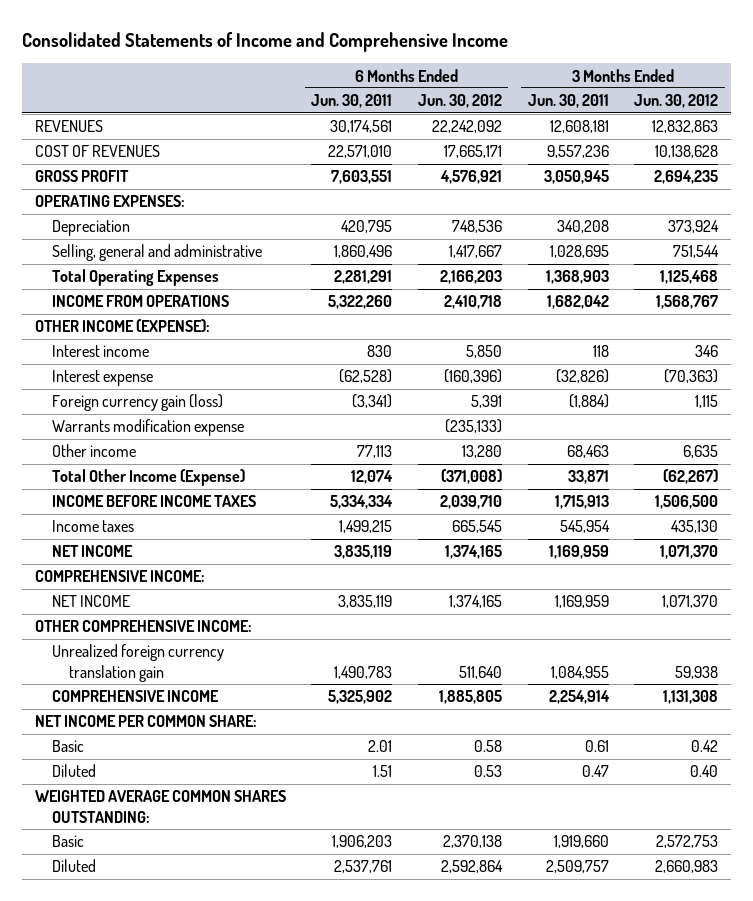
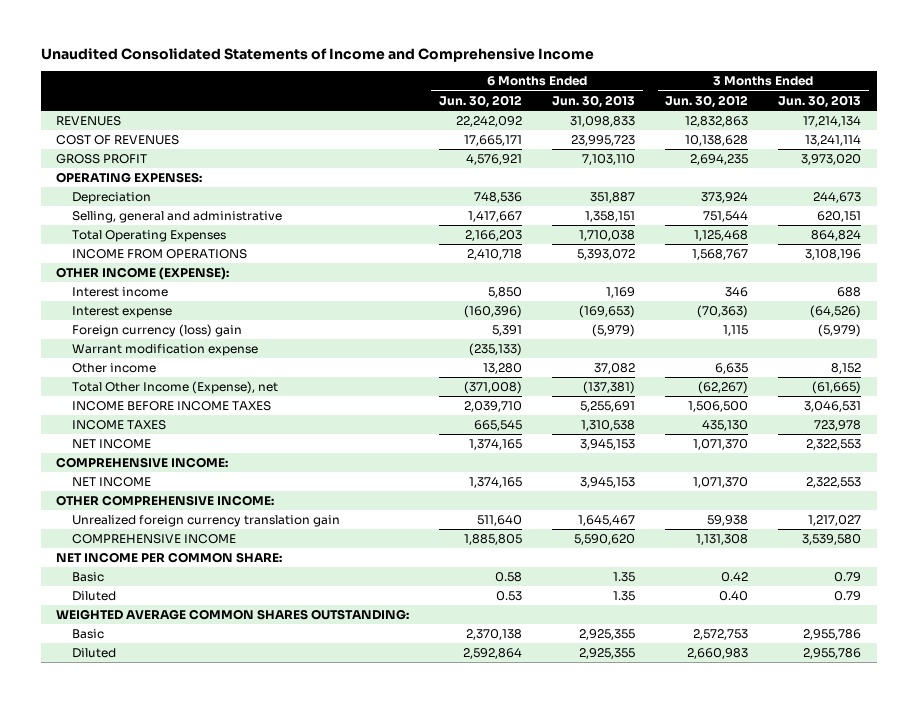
[21,32,508,53] Consolidated Statements of Income and Comprehensive Income -> [40,48,594,63] Unaudited Consolidated Statements of Income and Comprehensive Income
[311,94,393,109] Jun. 30, 2011 -> none
[527,94,609,109] Jun. 30, 2011 -> none
none -> [552,94,636,108] Jun. 30, 2013
none -> [778,94,862,108] Jun. 30, 2013
[51,394,223,412] Foreign currency gain (loss) -> [71,324,242,338] Foreign currency (loss) gain
[51,419,244,437] Warrants modification expense -> [71,344,258,357] Warrant modification expense
[51,469,245,487] Total Other Income (Expense) -> [71,381,278,395] Total Other Income (Expense), net
[51,520,134,533] Income taxes -> [71,420,166,431] INCOME TAXES

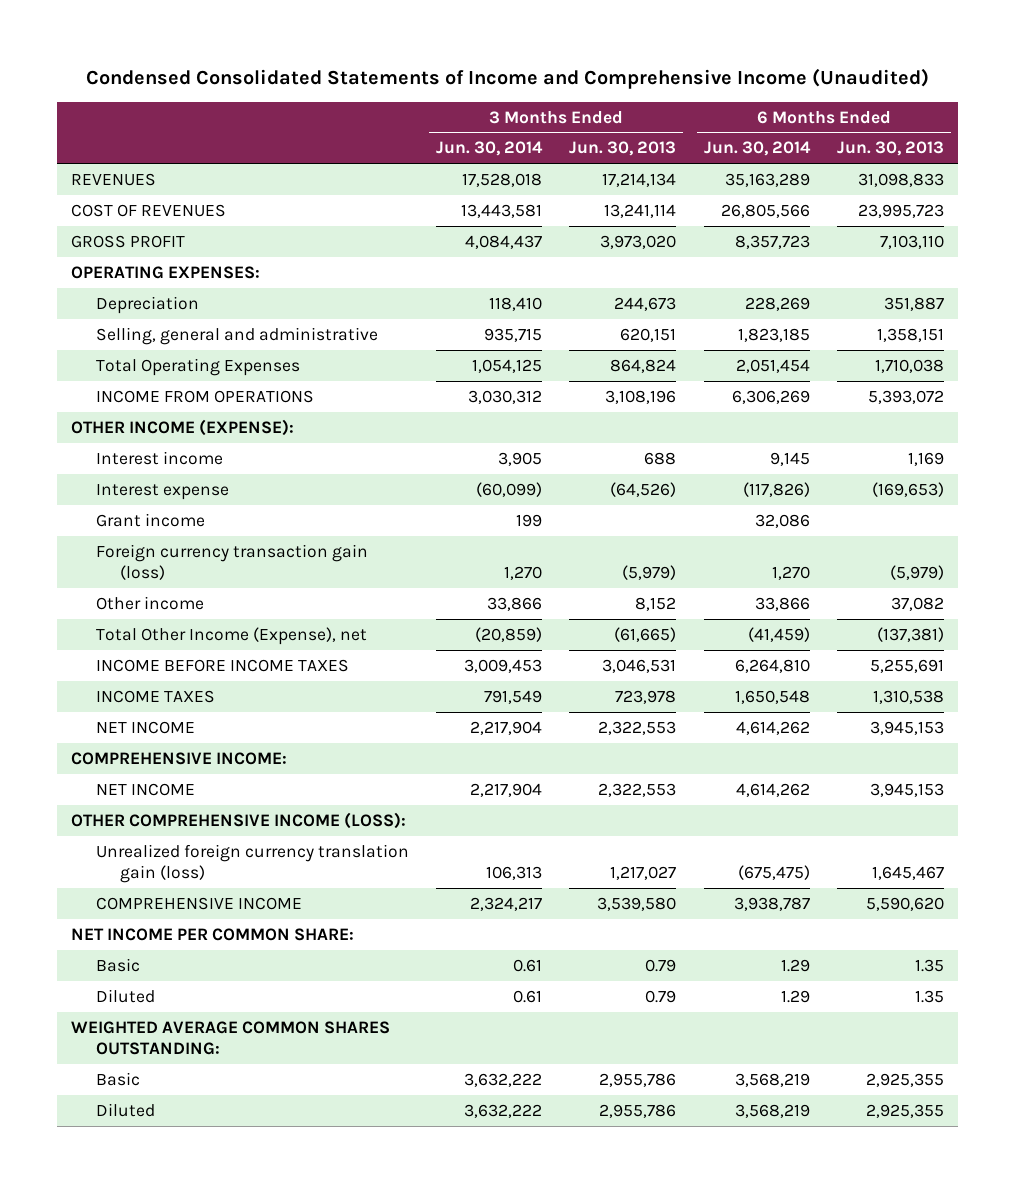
[40,48,594,63] Unaudited Consolidated Statements of Income and Comprehensive Income -> [85,68,929,90] Condensed Consolidated Statements of Income and Comprehensive Income (Unaudited)
[438,94,522,108] Jun. 30, 2012 -> none
[665,94,749,108] Jun. 30, 2012 -> none
none -> [435,141,543,157] Jun. 30, 2014
none -> [703,141,811,157] Jun. 30, 2014
[71,344,258,357] Warrant modification expense -> none
none -> [95,512,205,527] Grant income
[71,324,242,338] Foreign currency (loss) gain -> [95,543,368,581] Foreign currency transaction gain (loss)
[55,495,274,507] OTHER COMPREHENSIVE INCOME: -> [71,811,407,829] OTHER COMPREHENSIVE INCOME (LOSS):
[71,515,340,528] Unrealized foreign currency translation gain -> [95,843,409,884] Unrealized foreign currency translation gain (loss)

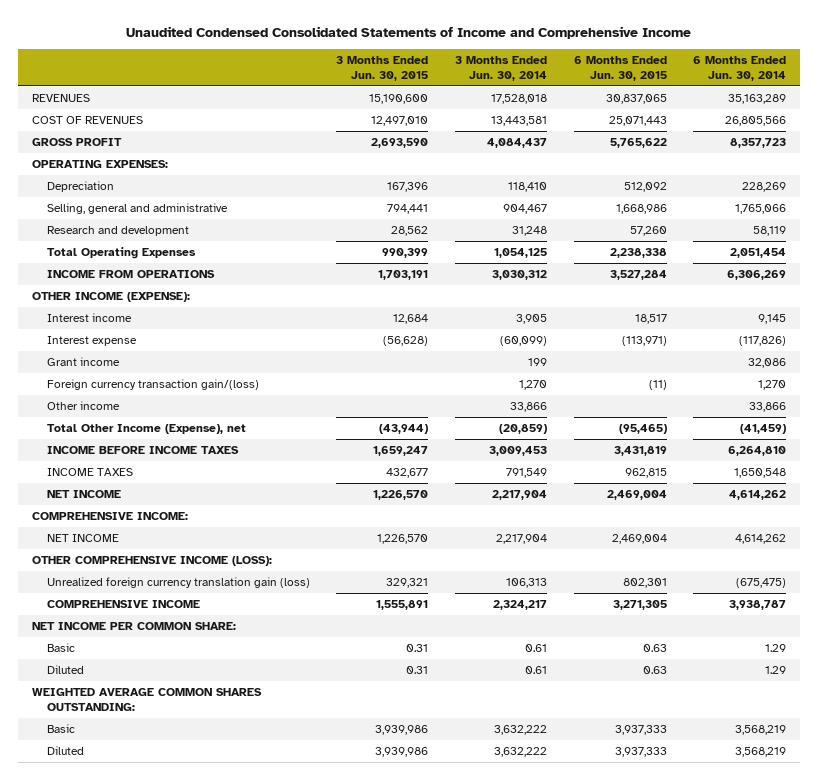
[85,68,929,90] Condensed Consolidated Statements of Income and Comprehensive Income (Unaudited) -> [126,25,692,39] Unaudited Condensed Consolidated Statements of Income and Comprehensive Income
[569,141,677,157] Jun. 30, 2013 -> none
[837,141,945,157] Jun. 30, 2013 -> none
none -> [336,55,429,81] 3 Months Ended Jun. 30, 2015
none -> [573,55,667,81] 6 Months Ended Jun. 30, 2015
[483,327,542,342] 935,715 -> [503,204,548,215] 904,467
[737,327,810,342] 1,823,185 -> [735,204,787,215] 1,765,066
none -> [46,226,189,237] Research and development
[95,543,368,581] Foreign currency transaction gain (loss) -> [46,379,259,391] Foreign currency transaction gain/(loss)

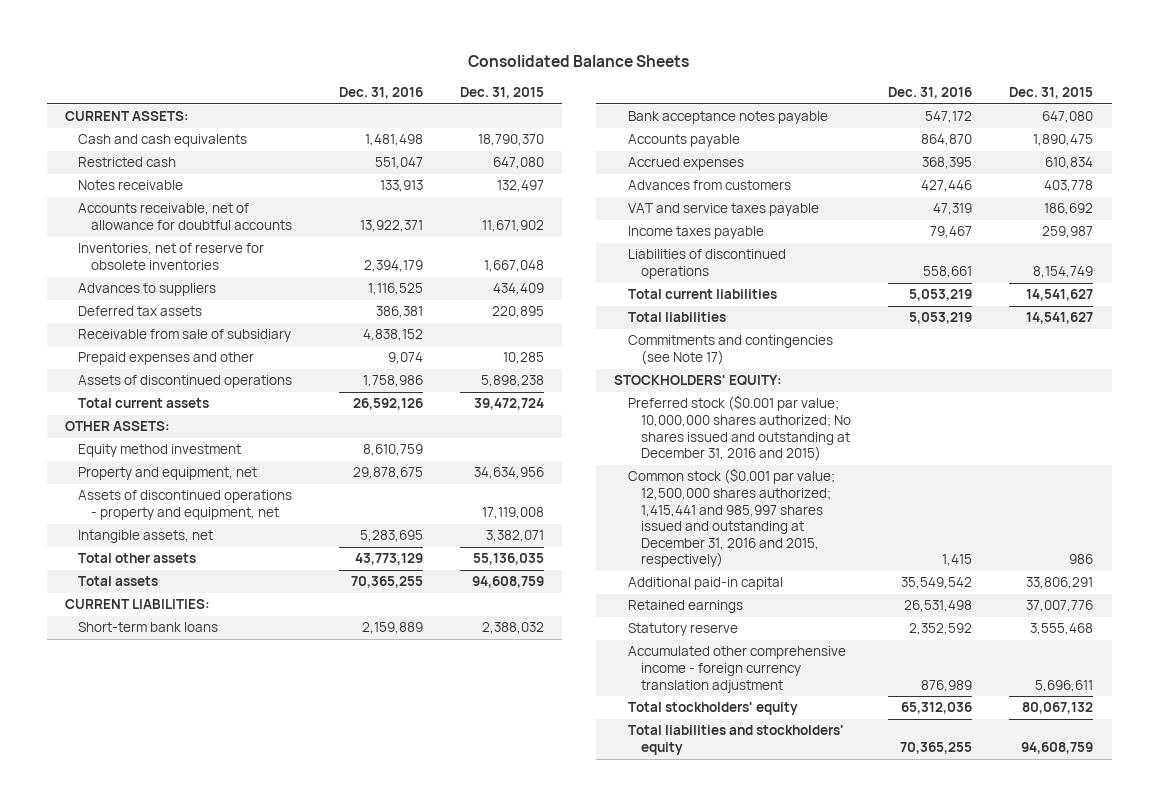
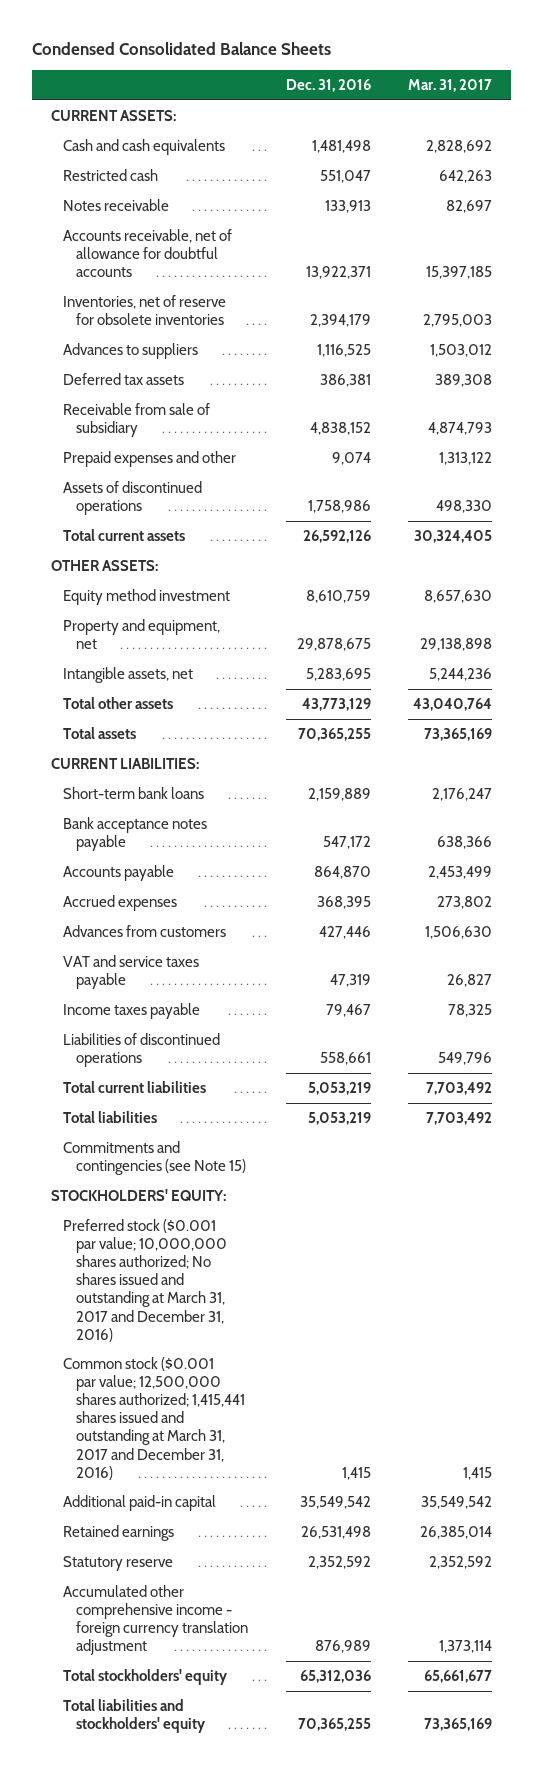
[468,55,690,68] Consolidated Balance Sheets -> [32,42,332,56] Condensed Consolidated Balance Sheets
[459,87,544,100] Dec. 31, 2015 -> none
none -> [408,79,493,93] Mar. 31, 2017
[78,490,293,521] Assets of discontinued operations - property and equipment, net -> none
[627,335,833,366] Commitments and contingencies (see Note 17) -> [63,1141,247,1176] Commitments and contingencies (see Note 15)
[627,395,851,462] Preferred stock ($0.001 par value; 10,000,000 shares authorized; No shares issued and outstanding at December 31, 2016 and 2015) -> [63,1219,228,1342] Preferred stock ($0.001 par value; 10,000,000 shares authorized; No shares issued and outstanding at March 31, 2017 and December 31, 2016)
[627,468,835,568] Common stock ($0.001 par value; 12,500,000 shares authorized; 1,415,441 and 985,997 shares issued and outstanding at December 31, 2016 and 2015, respectively) -> [63,1357,246,1480] Common stock ($0.001 par value; 12,500,000 shares authorized; 1,415,441 shares issued and outstanding at March 31, 2017 and December 31, 2016)

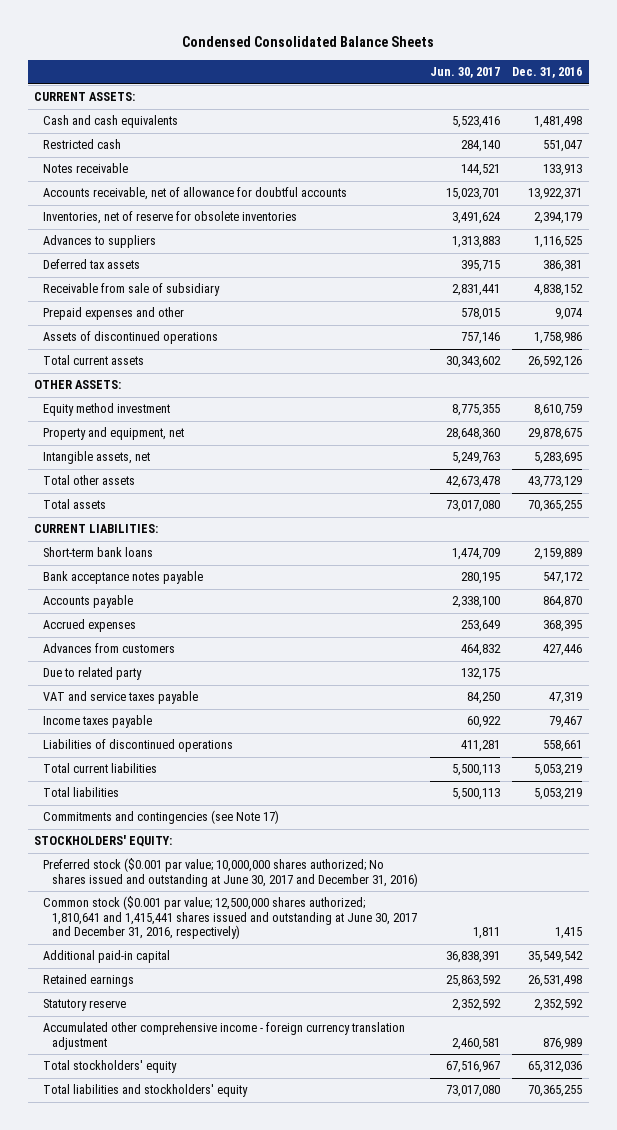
[408,79,493,93] Mar. 31, 2017 -> none
none -> [430,66,501,78] Jun. 30, 2017
none -> [43,667,143,681] Due to related party
[63,1141,247,1176] Commitments and contingencies (see Note 15) -> [43,810,280,825] Commitments and contingencies (see Note 17)
[63,1219,228,1342] Preferred stock ($0.001 par value; 10,000,000 shares authorized; No shares issued and outstanding at March 31, 2017 and December 31, 2016) -> [43,858,418,887] Preferred stock ($0.001 par value; 10,000,000 shares authorized; No shares issued and outstanding at June 30, 2017 and December 31, 2016)
[63,1357,246,1480] Common stock ($0.001 par value; 12,500,000 shares authorized; 1,415,441 shares issued and outstanding at March 31, 2017 and December 31, 2016) -> [43,896,417,939] Common stock ($0.001 par value; 12,500,000 shares authorized; 1,810,641 and 1,415,441 shares issued and outstanding at June 30, 2017 and December 31, 2016, respectively)

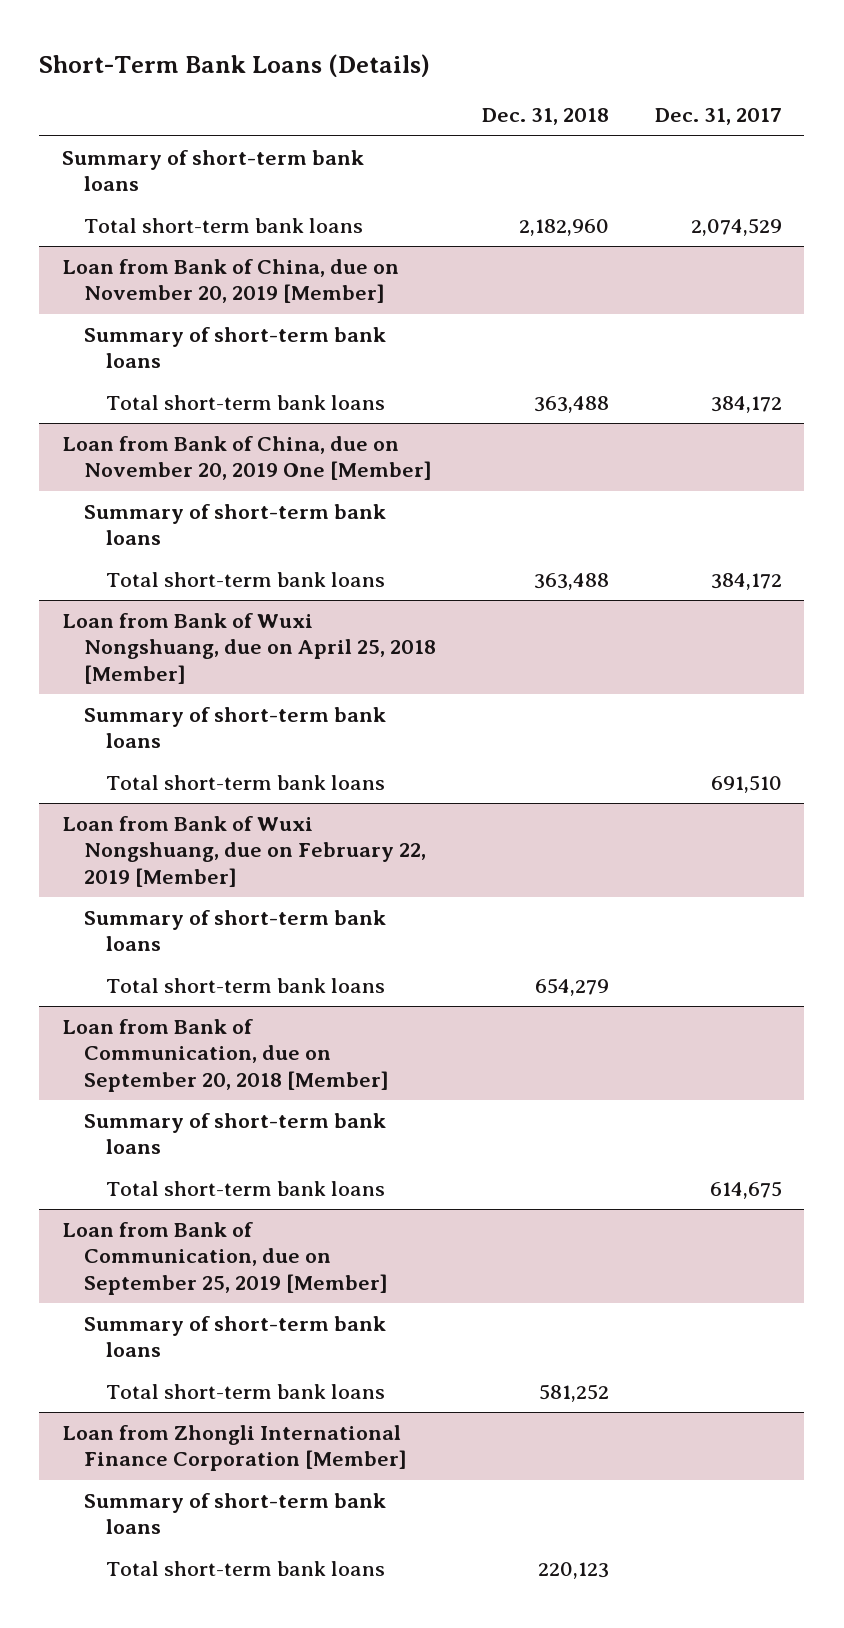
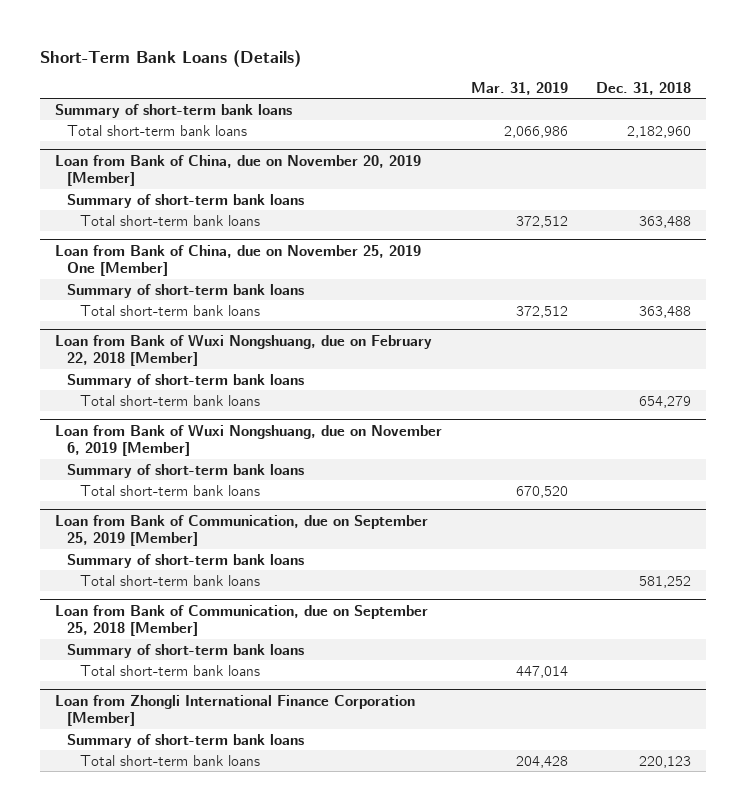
[654,108,782,126] Dec. 31, 2017 -> none
none -> [470,81,568,95] Mar. 31, 2019
[62,435,433,481] Loan from Bank of China, due on November 20, 2019 One [Member] -> [54,244,421,277] Loan from Bank of China, due on November 25, 2019 One [Member]
[84,706,387,749] Summary of short-term bank loans -> none
[106,774,386,790] Total short-term bank loans -> none
[62,815,427,887] Loan from Bank of Wuxi Nongshuang, due on February 22, 2019 [Member] -> none
[62,612,437,684] Loan from Bank of Wuxi Nongshuang, due on April 25, 2018 [Member] -> [54,333,432,367] Loan from Bank of Wuxi Nongshuang, due on February 22, 2018 [Member]
[62,1018,390,1092] Loan from Bank of Communication, due on September 20, 2018 [Member] -> none
none -> [54,423,442,457] Loan from Bank of Wuxi Nongshuang, due on November 6, 2019 [Member]
none -> [54,604,428,637] Loan from Bank of Communication, due on September 25, 2018 [Member]
none -> [67,643,305,658] Summary of short-term bank loans
none -> [80,664,261,676] Total short-term bank loans

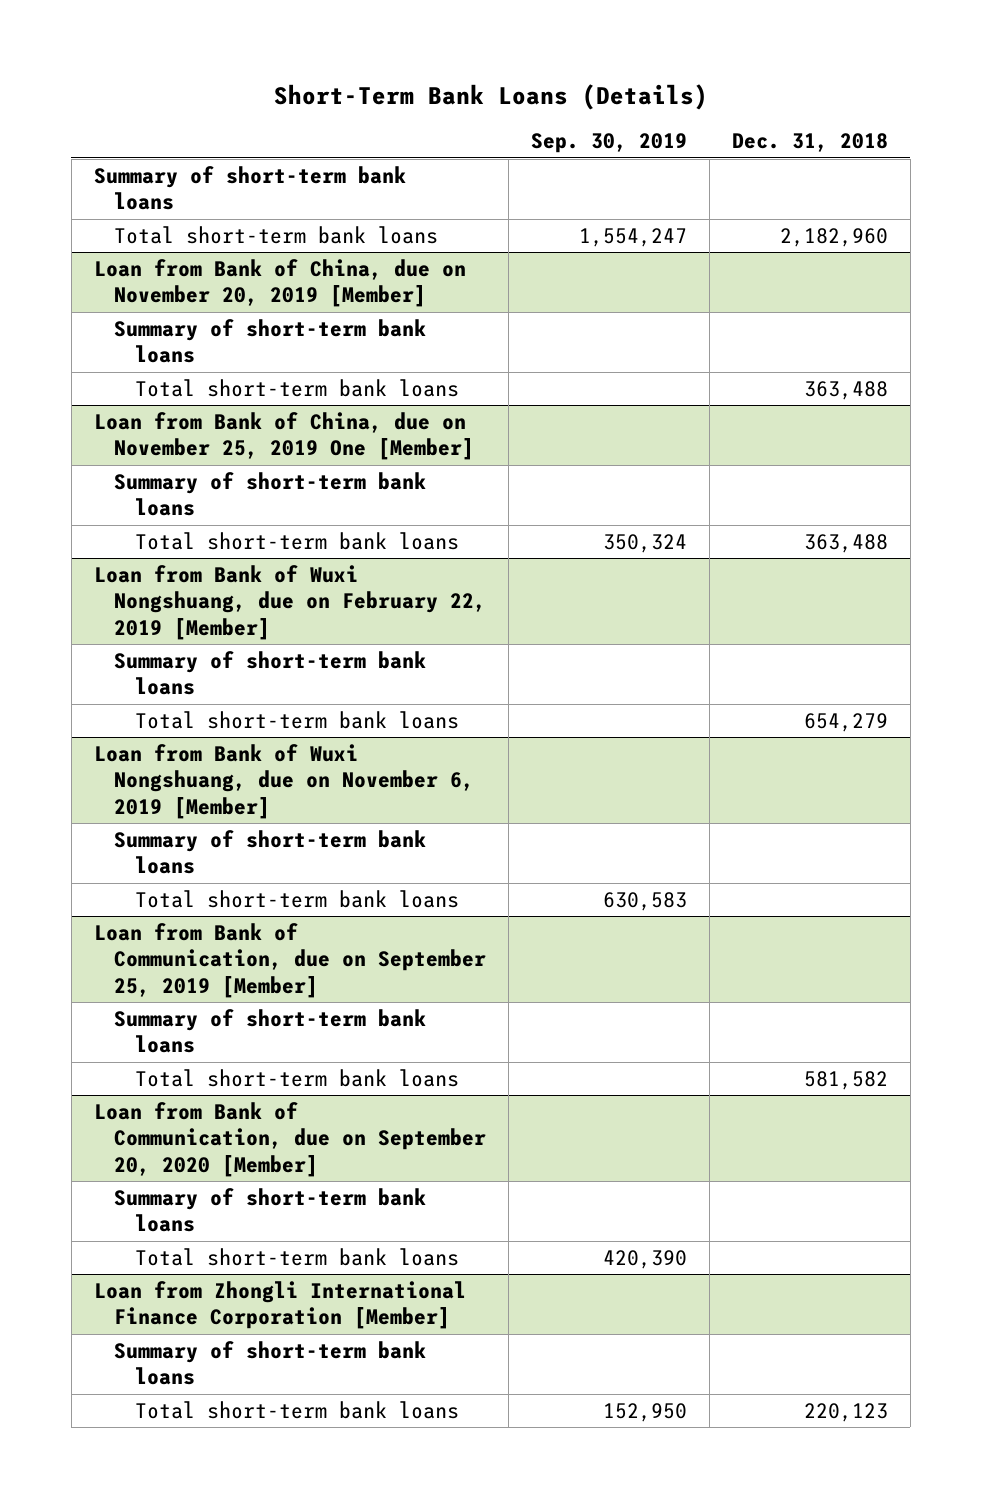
[470,81,568,95] Mar. 31, 2019 -> none
none -> [531,133,688,154] Sep. 30, 2019
[54,333,432,367] Loan from Bank of Wuxi Nongshuang, due on February 22, 2018 [Member] -> [93,565,487,640] Loan from Bank of Wuxi Nongshuang, due on February 22, 2019 [Member]
[639,575,692,588] 581,252 -> [804,1071,889,1091] 581,582
[54,604,428,637] Loan from Bank of Communication, due on September 25, 2018 [Member] -> [93,1102,487,1177] Loan from Bank of Communication, due on September 20, 2020 [Member]

